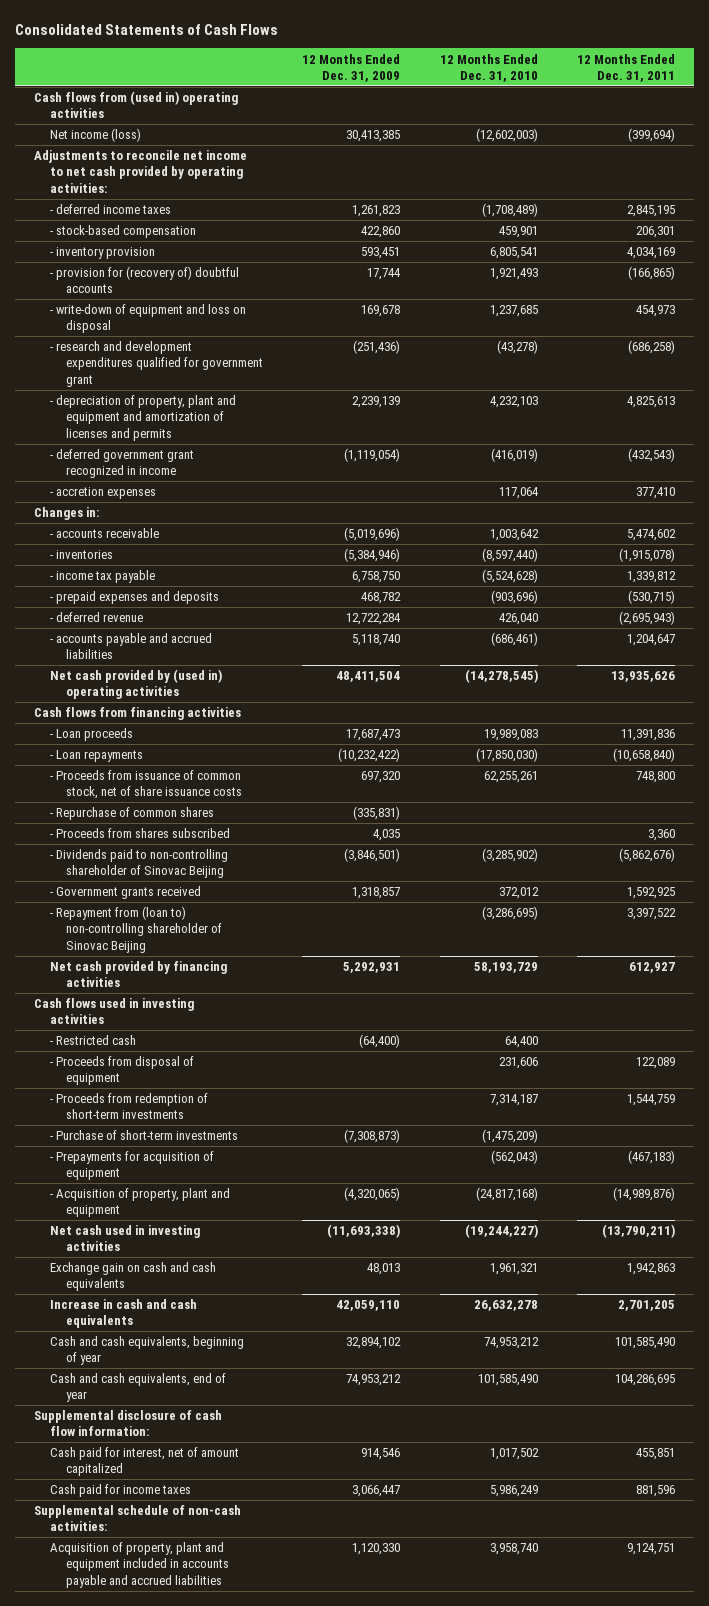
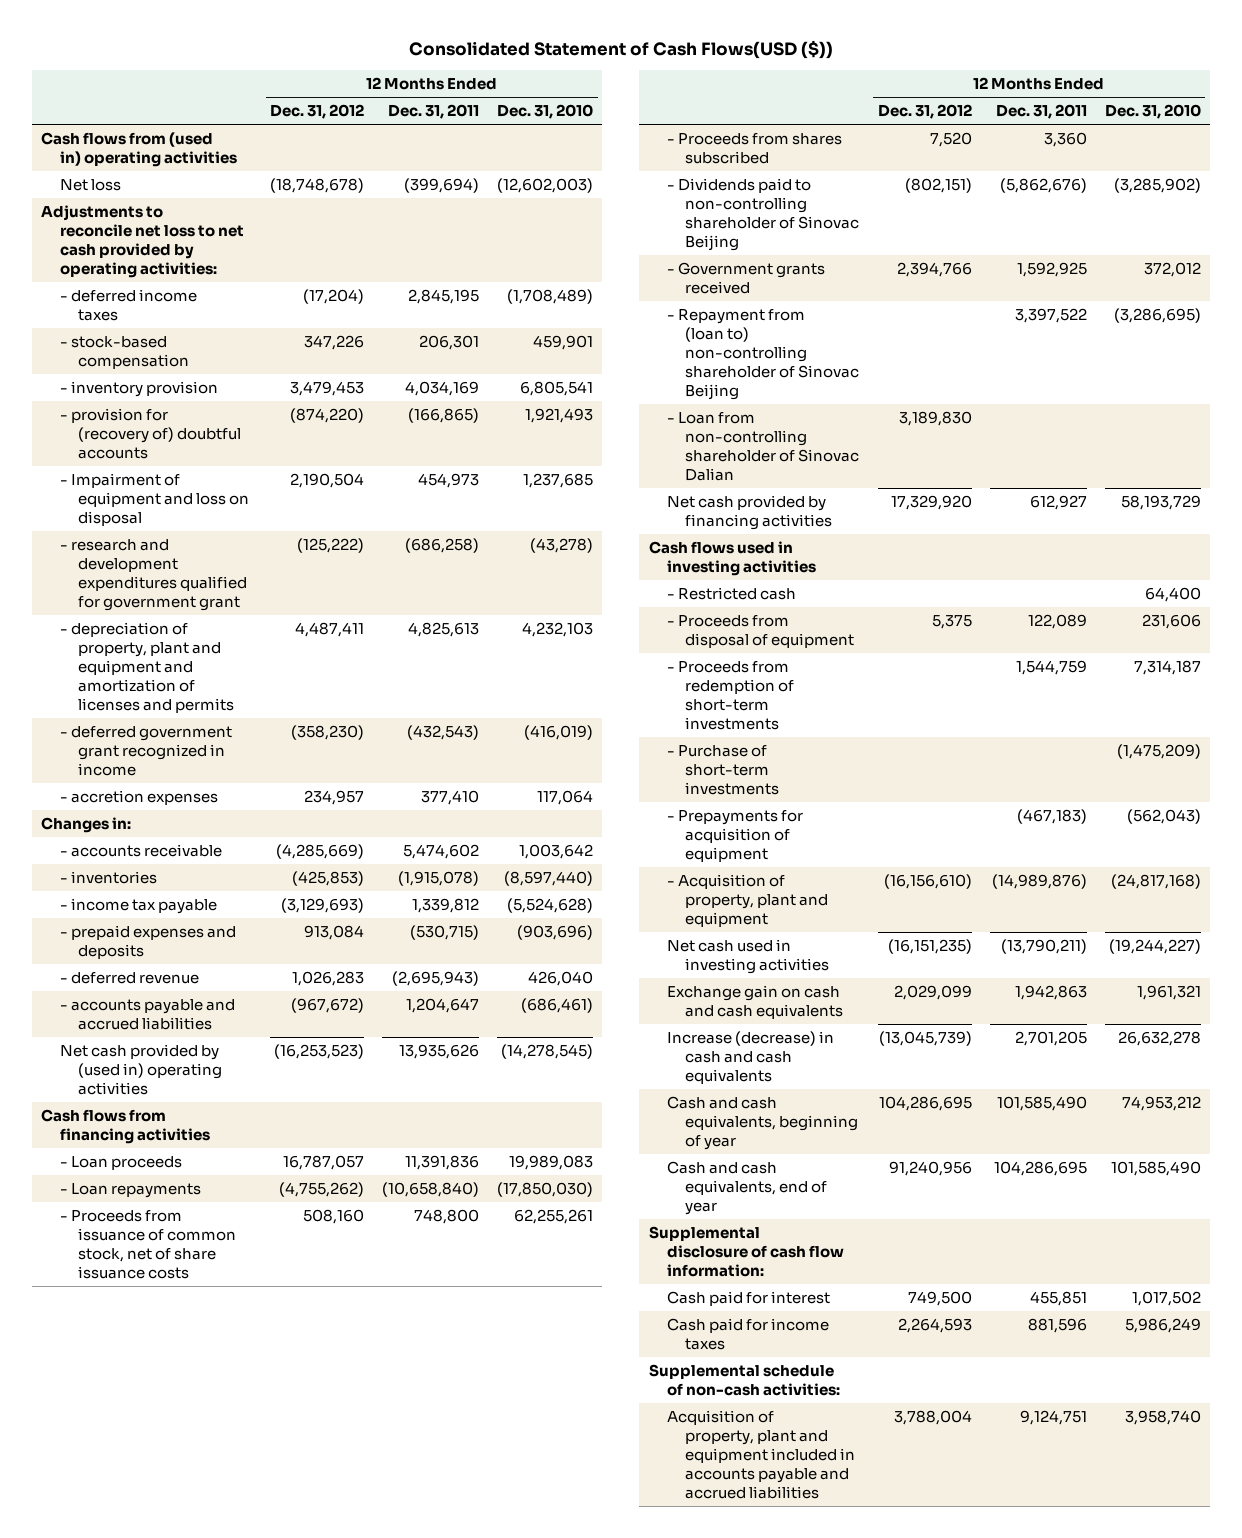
[14,24,278,36] Consolidated Statements of Cash Flows -> [408,40,833,60] Consolidated Statement of Cash Flows(USD ($))
[302,53,401,82] 12 Months Ended Dec. 31, 2009 -> none
none -> [270,104,365,120] Dec. 31, 2012
[50,128,142,143] Net income (loss) -> [59,178,121,191] Net loss
[34,150,248,193] Adjustments to reconcile net income to net cash provided by operating activities: -> [41,204,244,278] Adjustments to reconcile net loss to net cash provided by operating activities:
[50,304,247,334] - write-down of equipment and loss on disposal -> [59,472,250,526] - Impairment of equipment and loss on disposal
[50,807,215,821] - Repurchase of common shares -> none
none -> [666,411,860,481] - Loan from non-controlling shareholder of Sinovac Dalian
[50,1299,198,1329] Increase in cash and cash equivalents -> [666,1030,834,1084] Increase (decrease) in cash and cash equivalents
[50,1447,240,1477] Cash paid for interest, net of amount capitalized -> [666,1290,830,1306] Cash paid for interest

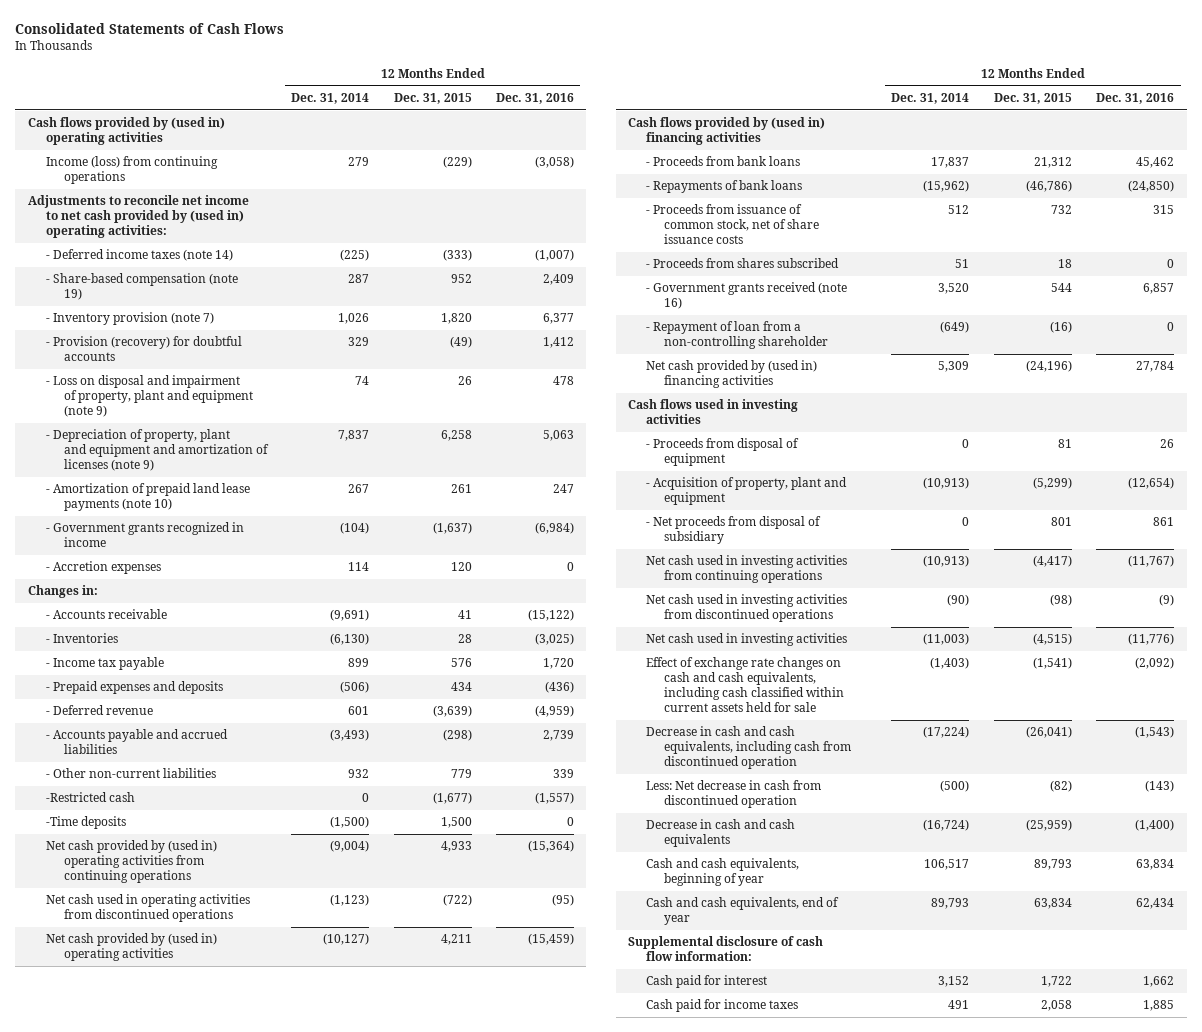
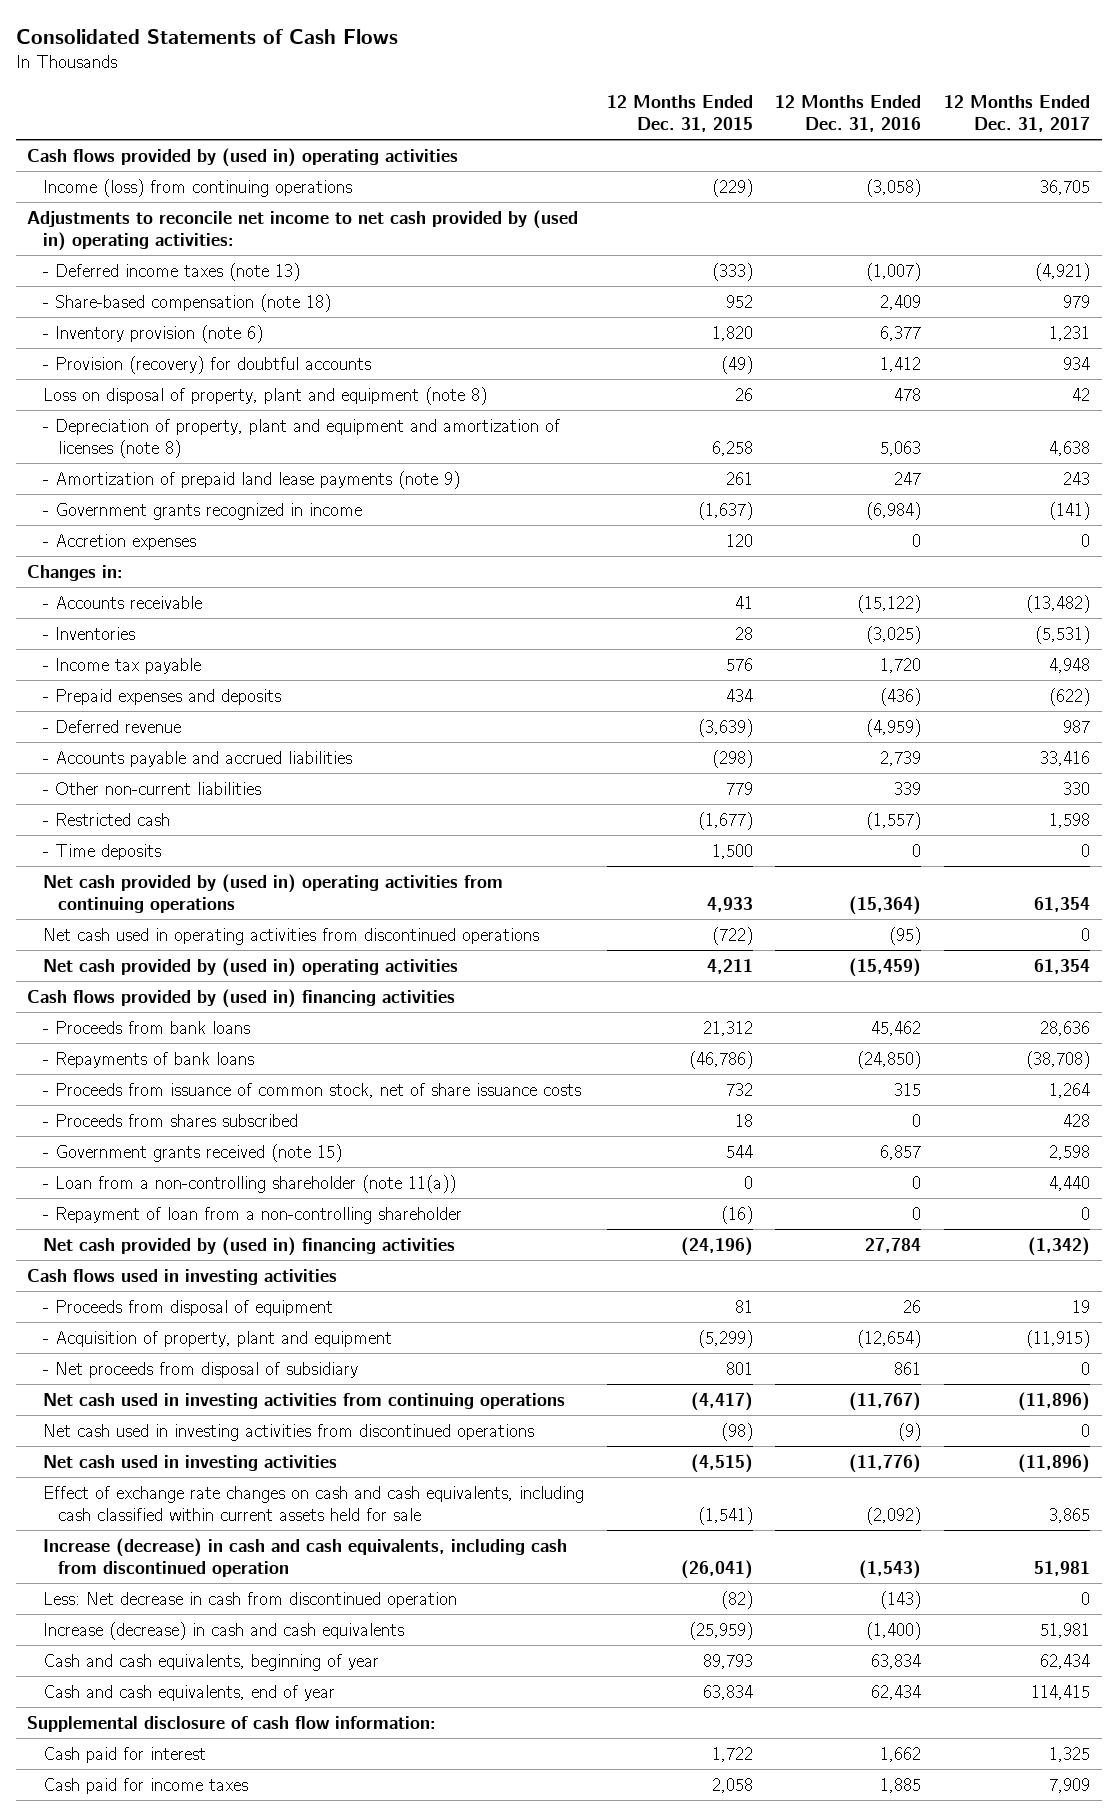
[291,93,370,105] Dec. 31, 2014 -> none
none -> [944,95,1091,133] 12 Months Ended Dec. 31, 2017
[45,249,233,262] - Deferred income taxes (note 14) -> [42,262,300,281] - Deferred income taxes (note 13)
[45,273,238,301] - Share-based compensation (note 19) -> [42,293,331,312] - Share-based compensation (note 18)
[45,312,214,326] - Inventory provision (note 7) -> [42,324,263,343] - Inventory provision (note 6)
[45,375,253,418] - Loss on disposal and impairment of property, plant and equipment (note 9) -> [42,386,487,405] Loss on disposal of property, plant and equipment (note 8)
[45,429,269,472] - Depreciation of property, plant and equipment and amortization of licenses (note 9) -> [42,418,560,458] - Depreciation of property, plant and equipment and amortization of licenses (note 8)
[45,483,250,512] - Amortization of prepaid land lease payments (note 10) -> [42,470,460,489] - Amortization of prepaid land lease payments (note 9)
[45,792,135,803] -Restricted cash -> [42,812,170,826] - Restricted cash
[45,816,126,830] -Time deposits -> [42,843,161,860] - Time deposits
[646,282,848,310] - Government grants received (note 16) -> [42,1143,342,1162] - Government grants received (note 15)
none -> [42,1174,456,1193] - Loan from a non-controlling shareholder (note 11(a))
[646,726,851,770] Decrease in cash and cash equivalents, including cash from discontinued operation -> [42,1537,567,1577] Increase (decrease) in cash and cash equivalents, including cash from discontinued operation
[646,819,796,848] Decrease in cash and cash equivalents -> [42,1621,404,1640] Increase (decrease) in cash and cash equivalents

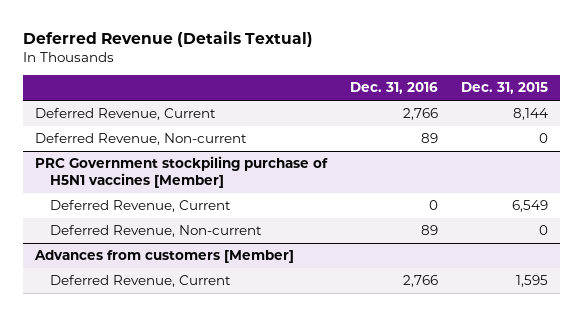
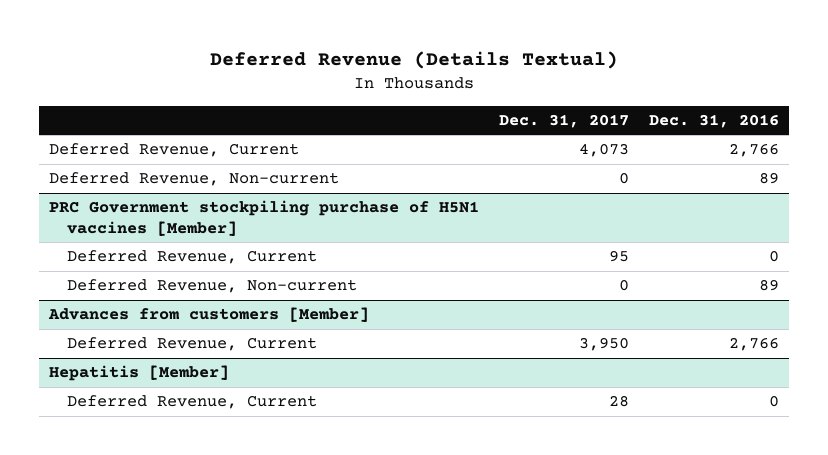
[461,82,549,95] Dec. 31, 2015 -> none
none -> [498,114,629,129] Dec. 31, 2017
none -> [48,365,229,382] Hepatitis [Member]
none -> [66,395,317,410] Deferred Revenue, Current

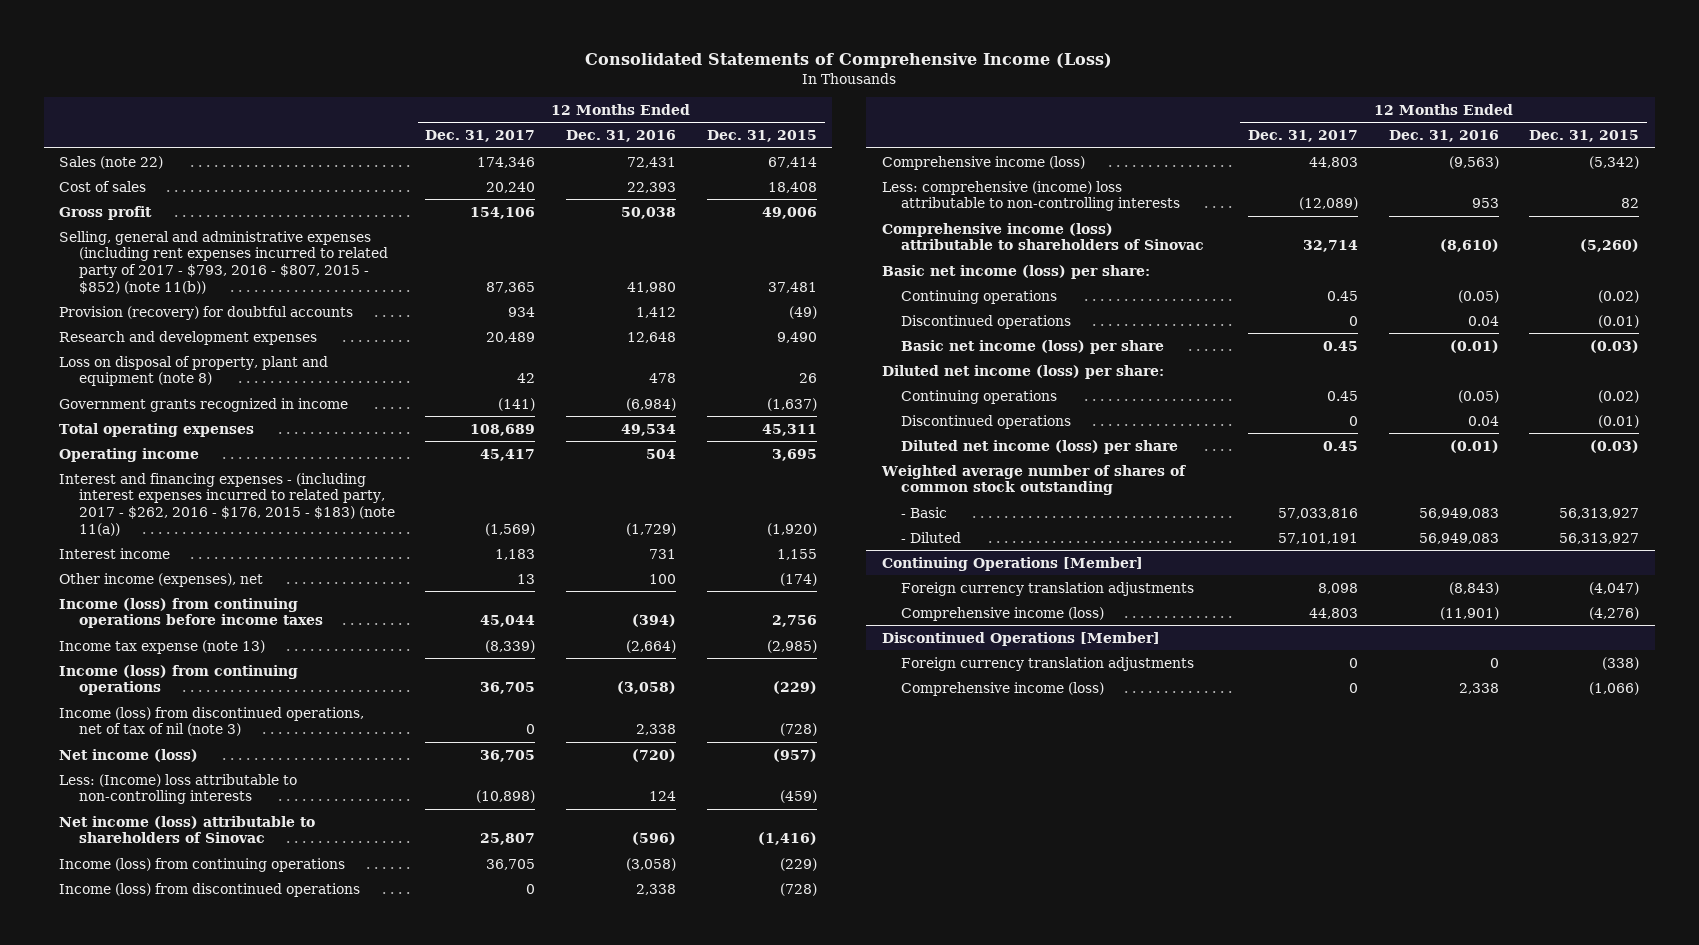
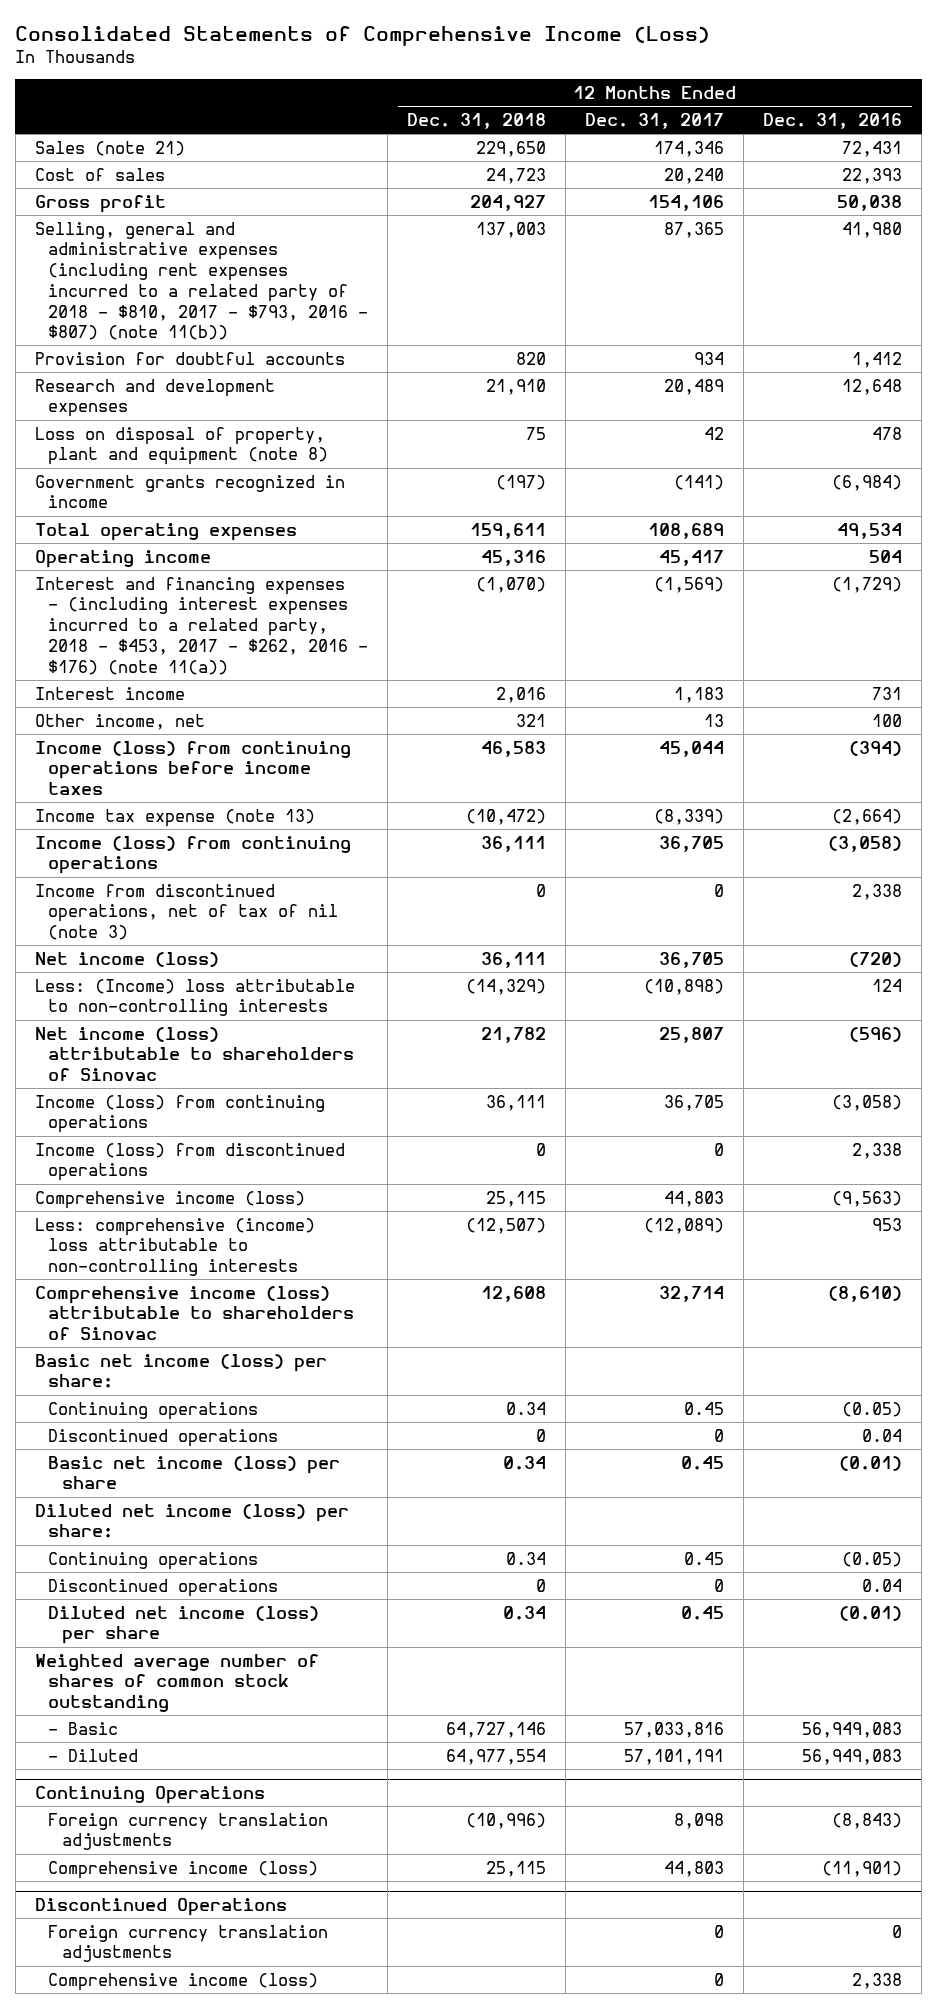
[706,130,817,143] Dec. 31, 2015 -> none
none -> [407,112,547,129] Dec. 31, 2018
[59,155,164,169] Sales (note 22) -> [34,140,185,156] Sales (note 21)
[59,230,388,294] Selling, general and administrative expenses (including rent expenses incurred to related party of 2017 - $793, 2016 - $807, 2015 - $852) (note 11(b)) -> [34,221,369,341] Selling, general and administrative expenses (including rent expenses incurred to a related party of 2018 - $810, 2017 - $793, 2016 - $807) (note 11(b))
[59,305,354,320] Provision (recovery) for doubtful accounts -> [34,351,345,365] Provision for doubtful accounts
[59,472,395,536] Interest and financing expenses - (including interest expenses incurred to related party, 2017 - $262, 2016 - $176, 2015 - $183) (note 11(a)) -> [34,576,369,675] Interest and financing expenses - (including interest expenses incurred to a related party, 2018 - $453, 2017 - $262, 2016 - $176) (note 11(a))
[59,572,264,587] Other income (expenses), net -> [34,713,205,730] Other income, net
[59,706,365,737] Income (loss) from discontinued operations, net of tax of nil (note 3) -> [34,883,339,941] Income from discontinued operations, net of tax of nil (note 3)
[881,556,1143,571] Continuing Operations [Member] -> [34,1786,265,1805] Continuing Operations
[881,631,1160,646] Discontinued Operations [Member] -> [34,1898,287,1917] Discontinued Operations

